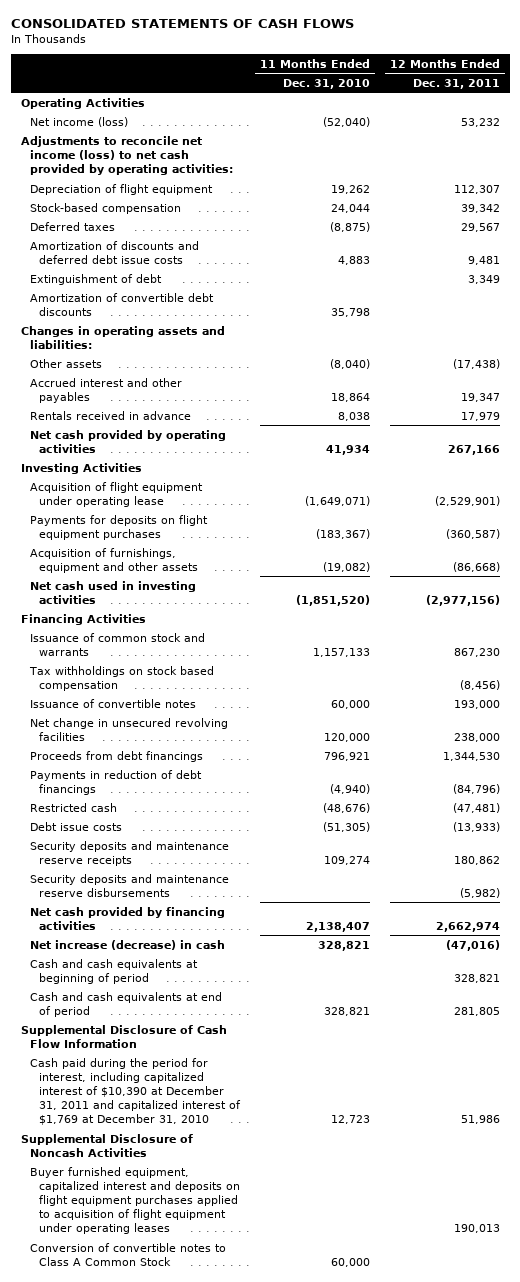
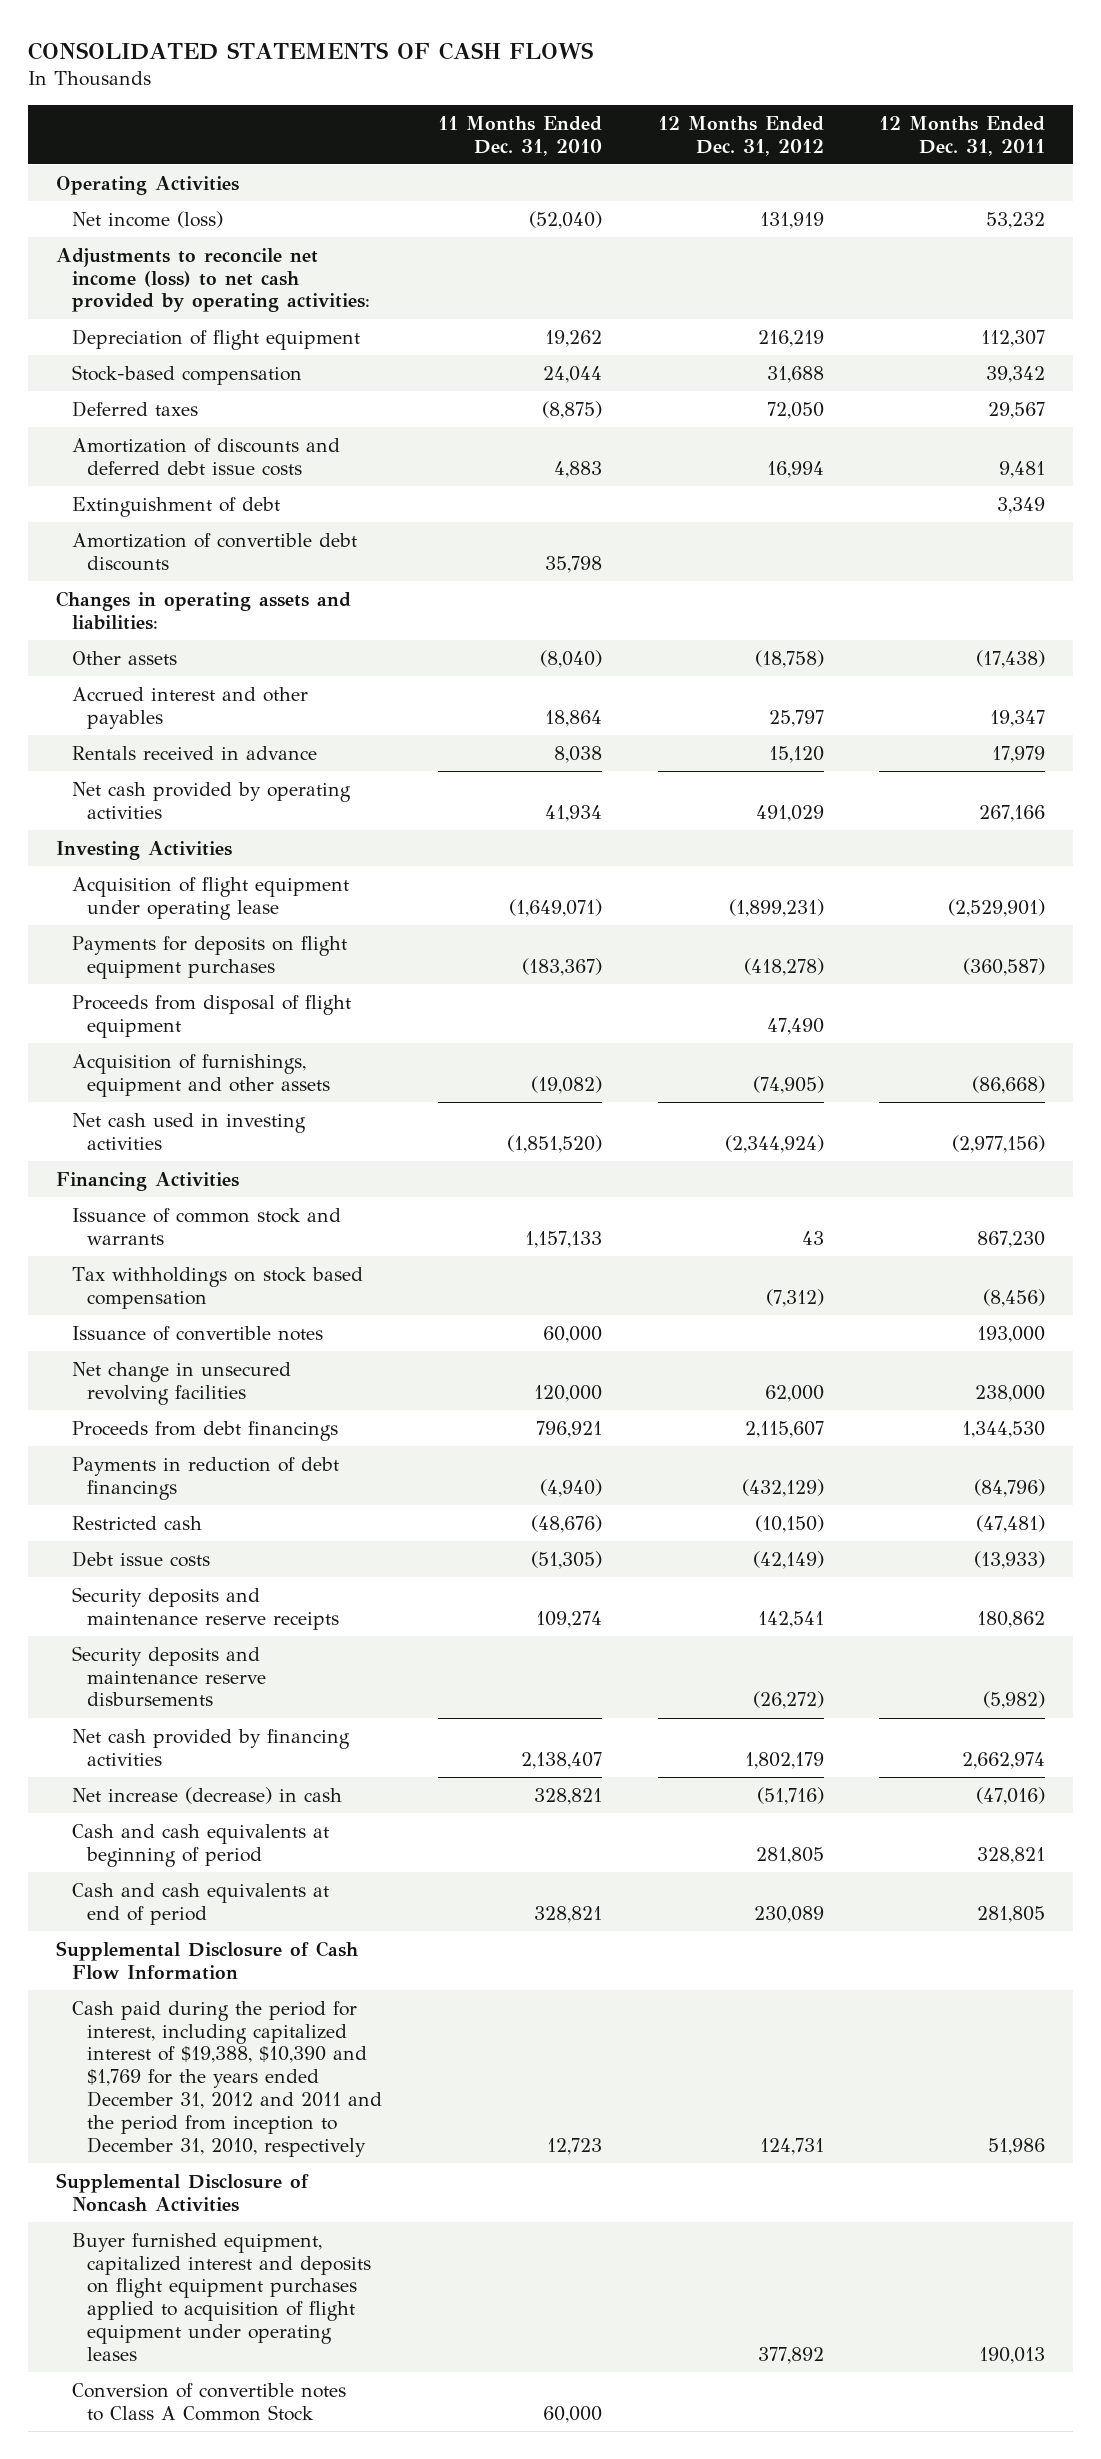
none -> [657,115,824,156] 12 Months Ended Dec. 31, 2012
none -> [71,994,351,1038] Proceeds from disposal of flight equipment
[30,1057,242,1126] Cash paid during the period for interest, including capitalized interest of $10,390 at December 31, 2011 and capitalized interest of $1,769 at December 31, 2010 -> [71,2000,383,2157] Cash paid during the period for interest, including capitalized interest of $19,388, $10,390 and $1,769 for the years ended December 31, 2012 and 2011 and the period from inception to December 31, 2010, respectively

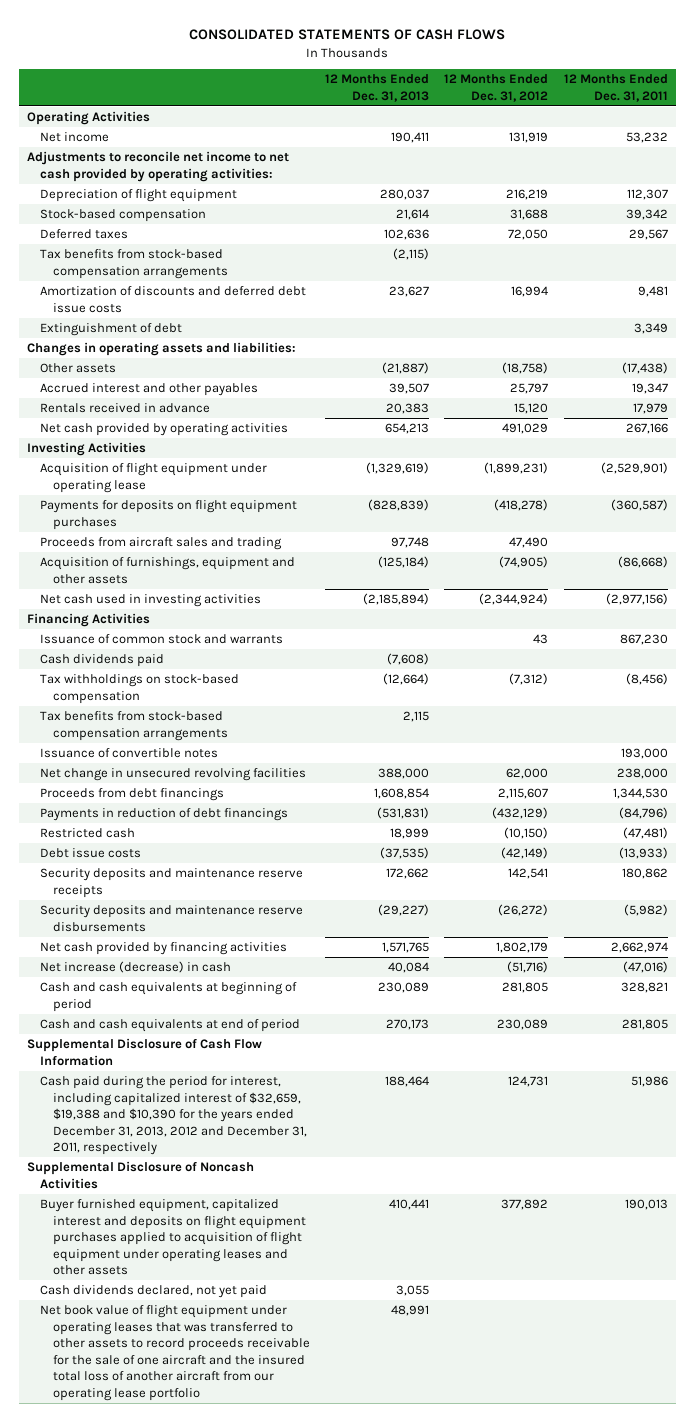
[437,115,602,156] 11 Months Ended Dec. 31, 2010 -> none
none -> [325,74,430,102] 12 Months Ended Dec. 31, 2013
[71,210,223,228] Net income (loss) -> [39,132,109,143] Net income
[56,247,370,313] Adjustments to reconcile net income (loss) to net cash provided by operating activities: -> [27,151,290,182] Adjustments to reconcile net income to net cash provided by operating activities:
none -> [39,249,228,279] Tax benefits from stock-based compensation arrangements
[71,532,357,571] Amortization of convertible debt discounts -> none
[71,994,351,1038] Proceeds from disposal of flight equipment -> [39,537,282,551] Proceeds from aircraft sales and trading
none -> [39,654,164,668] Cash dividends paid
[71,1266,363,1309] Tax withholdings on stock based compensation -> [39,674,239,704] Tax withholdings on stock-based compensation
none -> [39,711,228,741] Tax benefits from stock-based compensation arrangements
[71,2000,383,2157] Cash paid during the period for interest, including capitalized interest of $19,388, $10,390 and $1,769 for the years ended December 31, 2012 and 2011 and the period from inception to December 31, 2010, respectively -> [39,1076,307,1156] Cash paid during the period for interest, including capitalized interest of $32,659, $19,388 and $10,390 for the years ended December 31, 2013, 2012 and December 31, 2011, respectively
[71,2382,346,2421] Conversion of convertible notes to Class A Common Stock -> none
[71,2232,372,2362] Buyer furnished equipment, capitalized interest and deposits on flight equipment purchases applied to acquisition of flight equipment under operating leases -> [39,1199,306,1276] Buyer furnished equipment, capitalized interest and deposits on flight equipment purchases applied to acquisition of flight equipment under operating leases and other assets
none -> [39,1285,267,1299] Cash dividends declared, not yet paid
none -> [39,1305,310,1401] Net book value of flight equipment under operating leases that was transferred to other assets to record proceeds receivable for the sale of one aircraft and the insured total loss of another aircraft from our operating lease portfolio

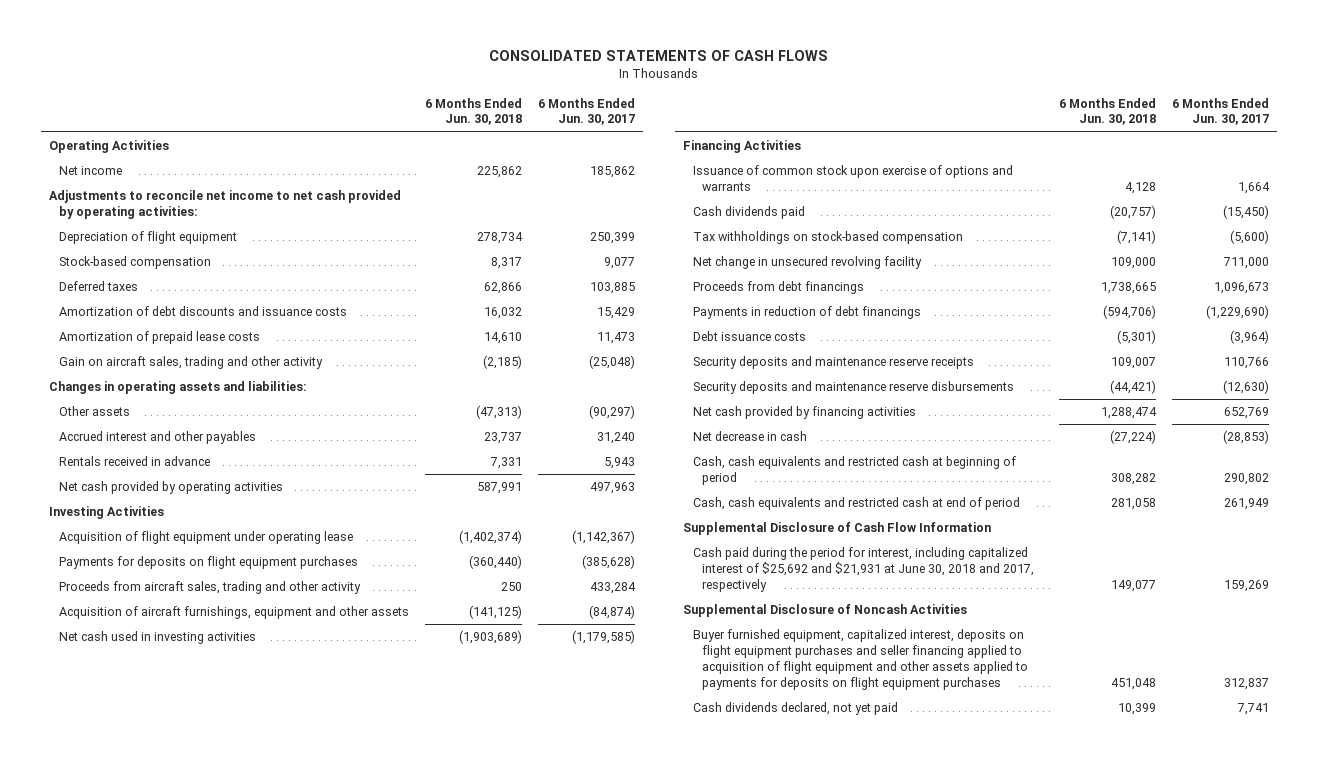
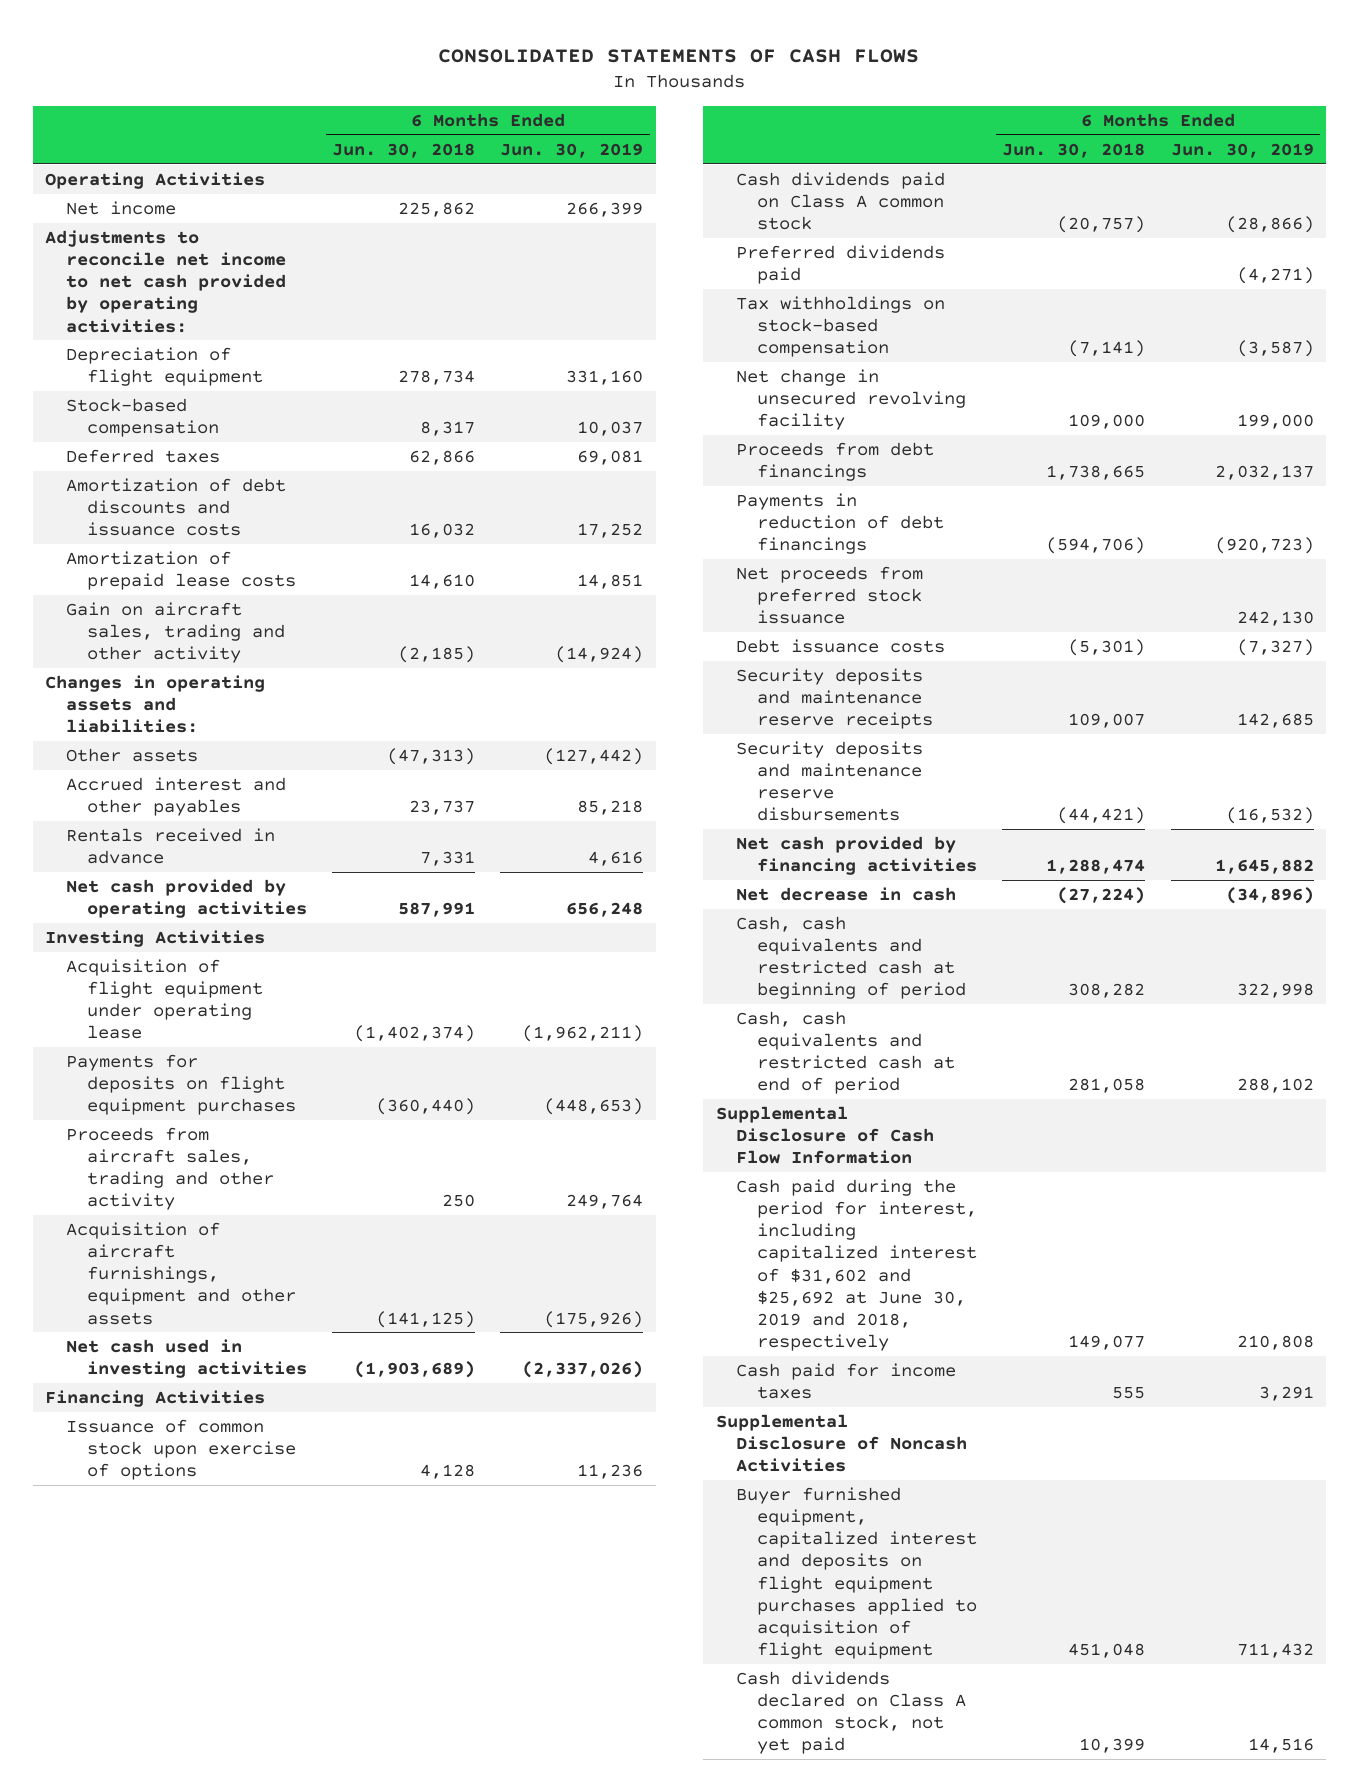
[538,97,636,126] 6 Months Ended Jun. 30, 2017 -> none
none -> [500,142,644,158] Jun. 30, 2019
[692,165,1013,191] Issuance of common stock upon exercise of options and warrants -> [66,1418,297,1481] Issuance of common stock upon exercise of options
[692,206,805,220] Cash dividends paid -> [736,171,946,231] Cash dividends paid on Class A common stock
none -> [736,244,946,285] Preferred dividends paid
none -> [736,565,924,625] Net proceeds from preferred stock issuance
[692,547,1035,592] Cash paid during the period for interest, including capitalized interest of $25,692 and $21,931 at June 30, 2018 and 2017, respectively -> [736,1178,978,1352] Cash paid during the period for interest, including capitalized interest of $31,602 and $25,692 at June 30, 2019 and 2018, respectively
none -> [736,1362,957,1400] Cash paid for income taxes
[692,629,1029,690] Buyer furnished equipment, capitalized interest, deposits on flight equipment purchases and seller financing applied to acquisition of flight equipment and other assets applied to payments for deposits on flight equipment purchases -> [736,1486,978,1660] Buyer furnished equipment, capitalized interest and deposits on flight equipment purchases applied to acquisition of flight equipment
[692,702,898,716] Cash dividends declared, not yet paid -> [736,1670,967,1755] Cash dividends declared on Class A common stock, not yet paid

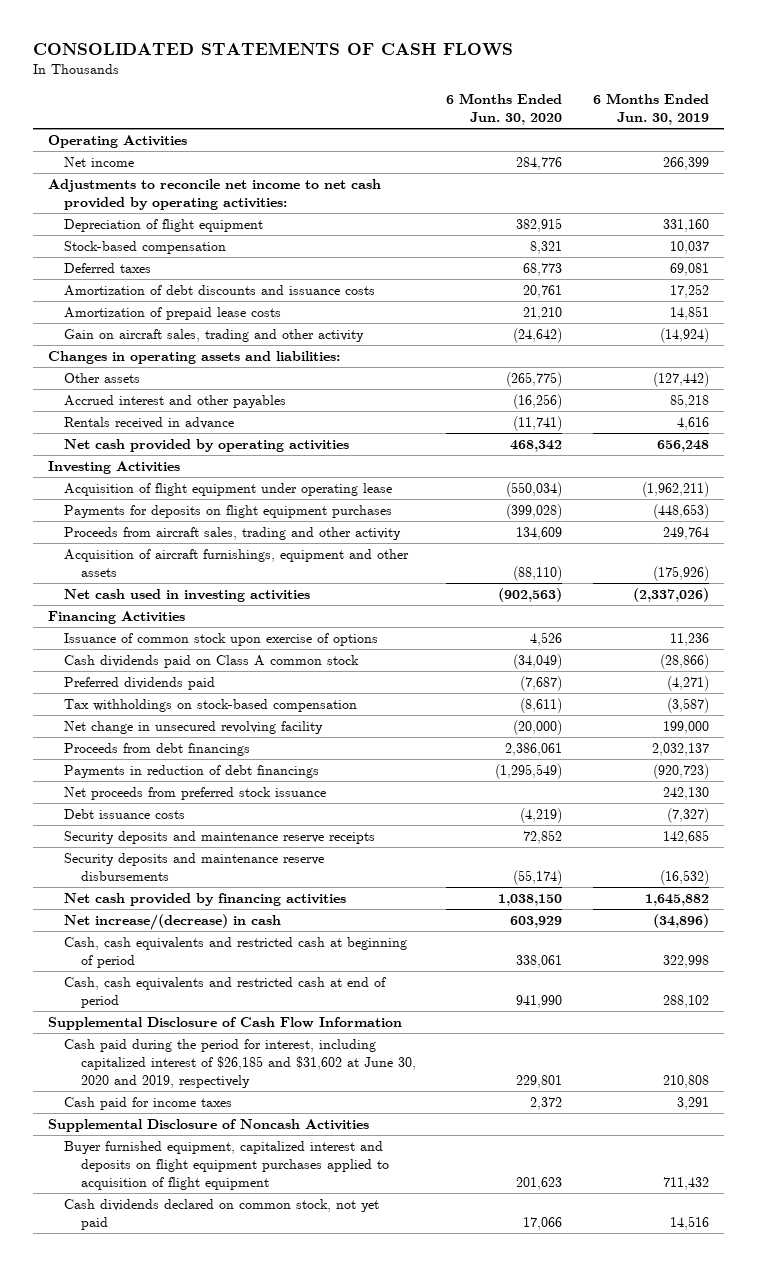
[332,142,476,158] Jun. 30, 2018 -> none
none -> [446,93,563,126] 6 Months Ended Jun. 30, 2020
[736,886,957,901] Net decrease in cash -> [64,913,282,930] Net increase/(decrease) in cash
[736,1178,978,1352] Cash paid during the period for interest, including capitalized interest of $31,602 and $25,692 at June 30, 2019 and 2018, respectively -> [64,1038,416,1088] Cash paid during the period for interest, including capitalized interest of $26,185 and $31,602 at June 30, 2020 and 2019, respectively
[736,1670,967,1755] Cash dividends declared on Class A common stock, not yet paid -> [64,1198,380,1230] Cash dividends declared on common stock, not yet paid

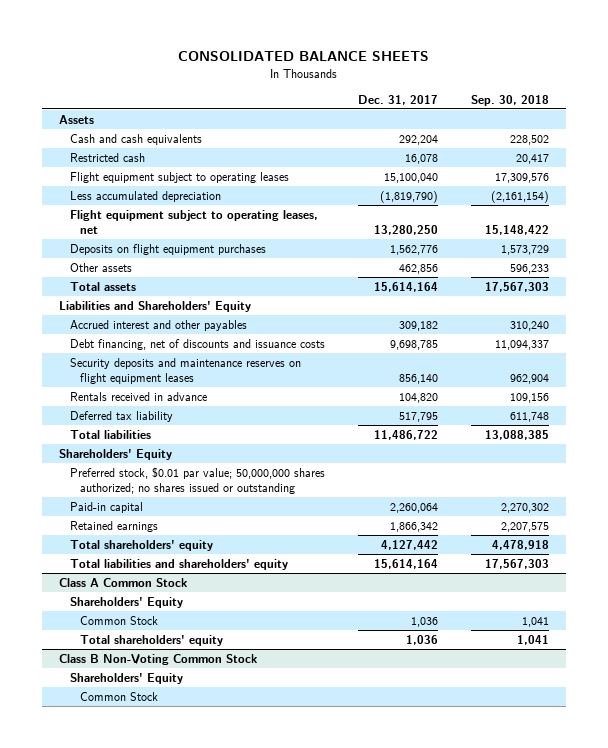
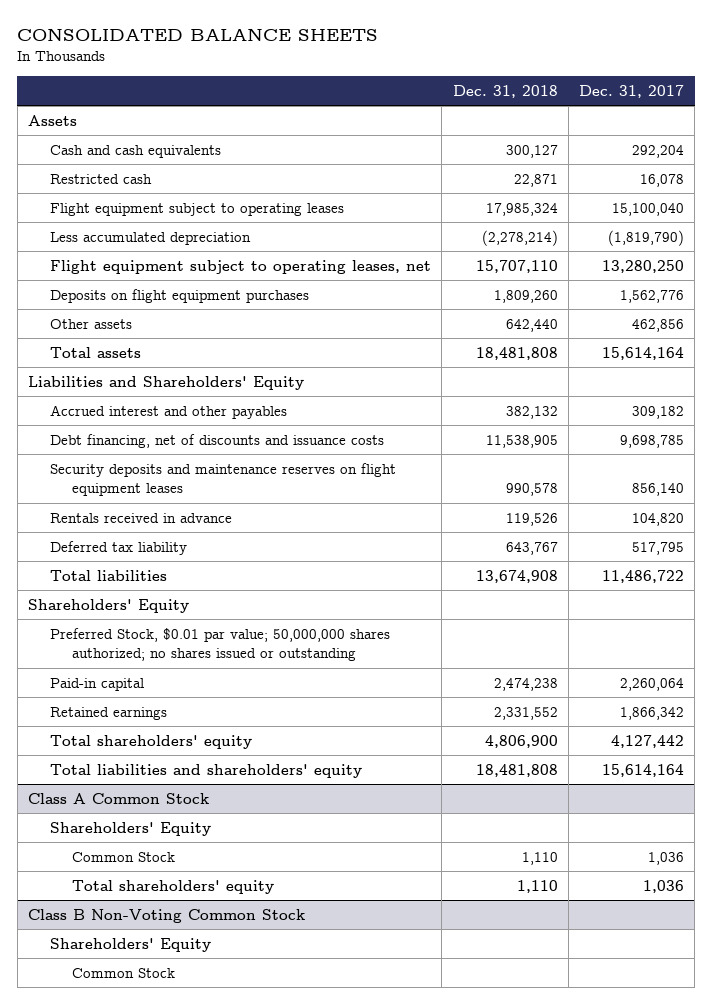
[470,94,549,106] Sep. 30, 2018 -> none
none -> [452,84,558,98] Dec. 31, 2018
[69,466,325,495] Preferred stock, $0.01 par value; 50,000,000 shares authorized; no shares issued or outstanding -> [50,627,391,662] Preferred Stock, $0.01 par value; 50,000,000 shares authorized; no shares issued or outstanding

